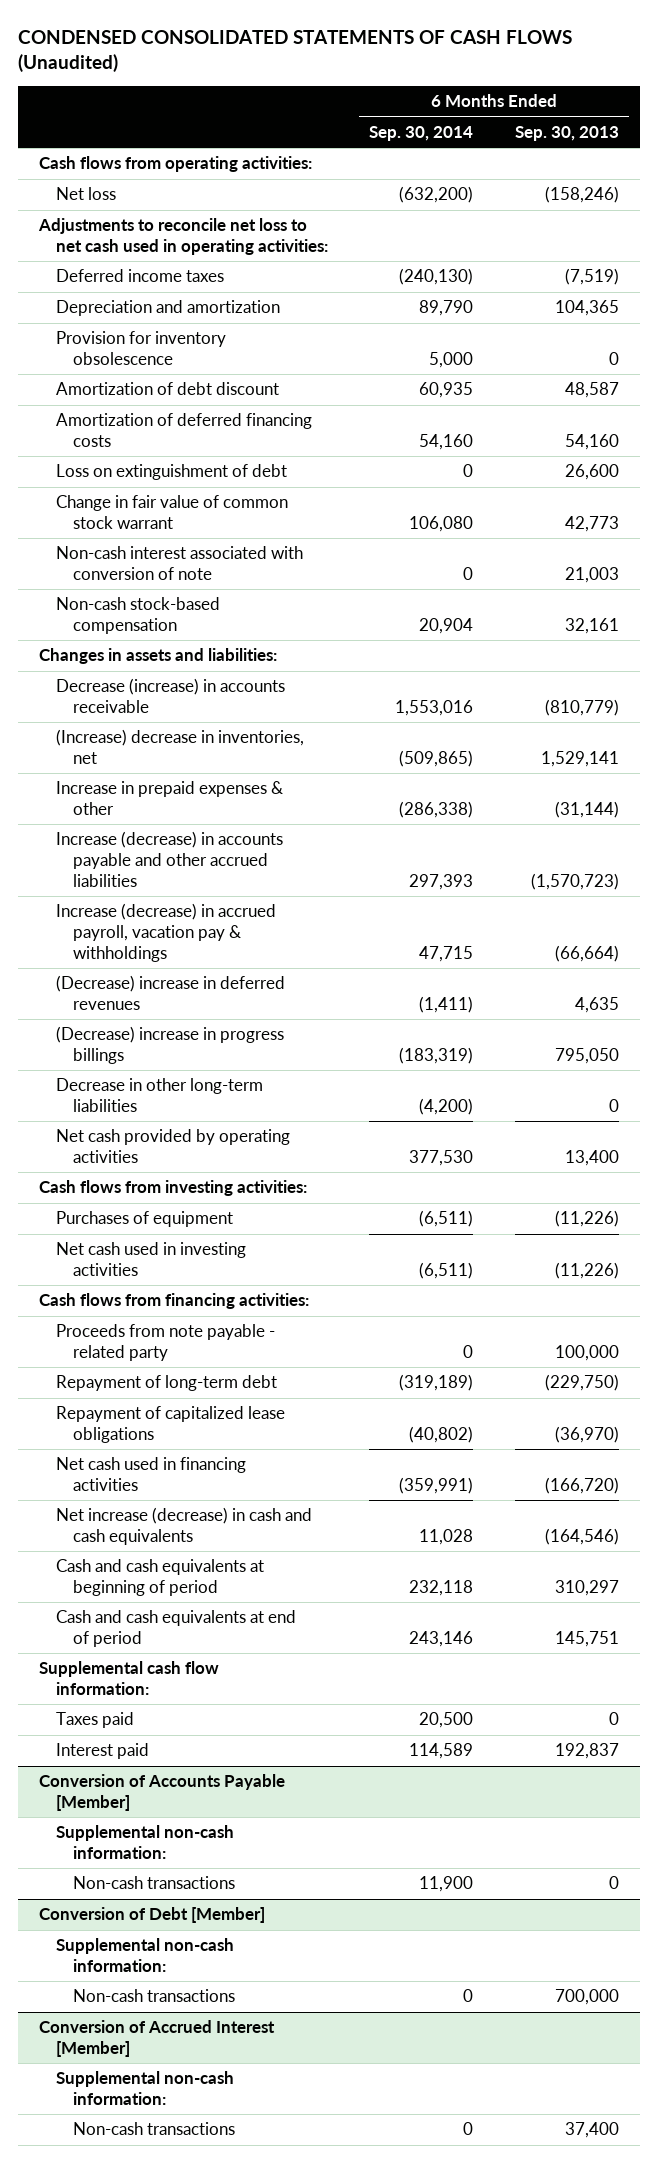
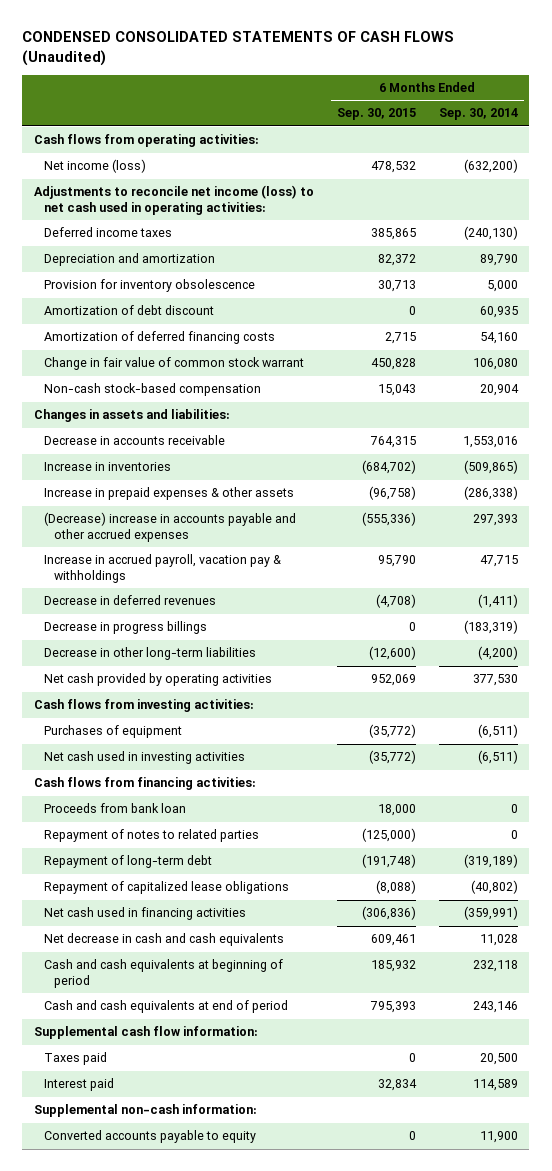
[514,126,619,142] Sep. 30, 2013 -> none
none -> [336,108,416,121] Sep. 30, 2015
[55,187,116,201] Net loss -> [44,159,147,174] Net income (loss)
[37,218,328,256] Adjustments to reconcile net loss to net cash used in operating activities: -> [33,185,314,216] Adjustments to reconcile net income (loss) to net cash used in operating activities:
[55,464,287,481] Loss on extinguishment of debt -> none
[55,546,303,581] Non-cash interest associated with conversion of note -> none
[55,678,285,714] Decrease (increase) in accounts receivable -> [44,435,226,446] Decrease in accounts receivable
[55,729,304,765] (Increase) decrease in inventories, net -> [44,462,172,472] Increase in inventories
[55,781,283,816] Increase in prepaid expenses & other -> [44,487,295,501] Increase in prepaid expenses & other assets
[55,831,283,887] Increase (decrease) in accounts payable and other accrued liabilities -> [44,512,297,543] (Decrease) increase in accounts payable and other accrued expenses
[55,903,276,962] Increase (decrease) in accrued payroll, vacation pay & withholdings -> [44,554,282,584] Increase in accrued payroll, vacation pay & withholdings
[55,975,285,1011] (Decrease) increase in deferred revenues -> [44,595,217,606] Decrease in deferred revenues
[55,1026,284,1065] (Decrease) increase in progress billings -> [44,621,208,635] Decrease in progress billings
[55,1324,275,1362] Proceeds from note payable - related party -> none
none -> [44,803,187,814] Proceeds from bank loan
none -> [44,829,260,843] Repayment of notes to related parties
[55,1507,312,1546] Net increase (decrease) in cash and cash equivalents -> [44,933,285,947] Net decrease in cash and cash equivalents
[38,1774,285,1812] Conversion of Accounts Payable [Member] -> none
[38,1907,265,1924] Conversion of Debt [Member] -> none
[55,1938,234,1973] Supplemental non-cash information: -> none
[72,1989,235,2003] Non-cash transactions -> none
[38,2020,275,2058] Conversion of Accrued Interest [Member] -> none
[55,2071,234,2106] Supplemental non-cash information: -> none
[72,2122,235,2136] Non-cash transactions -> none
[72,1876,235,1890] Non-cash transactions -> [44,1130,257,1144] Converted accounts payable to equity

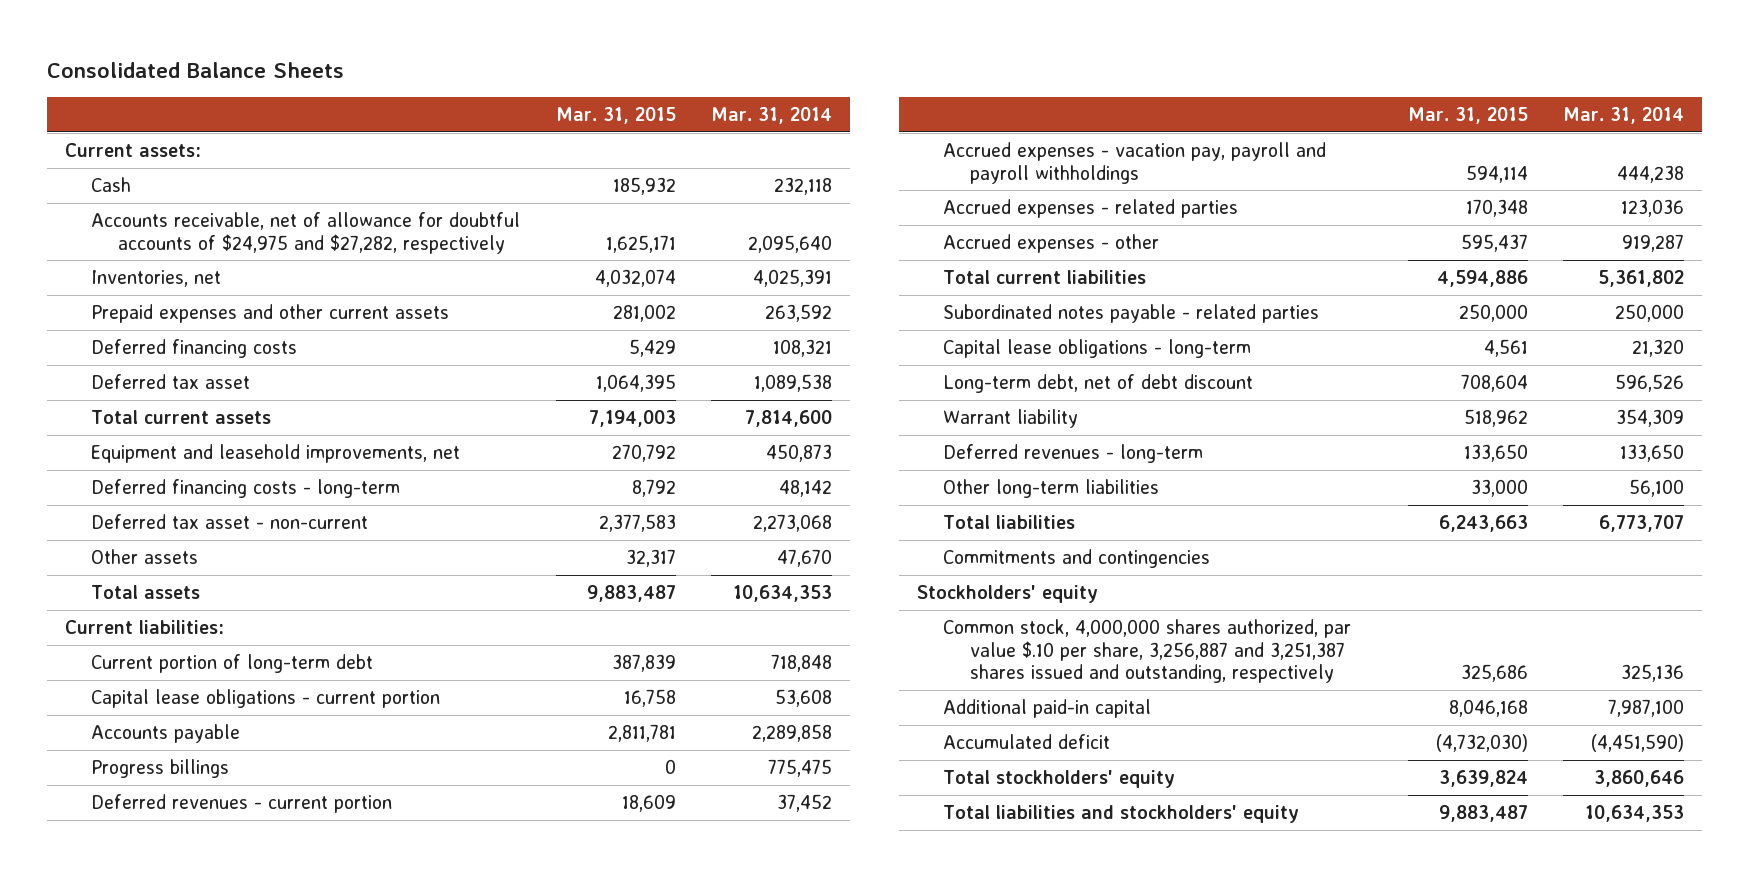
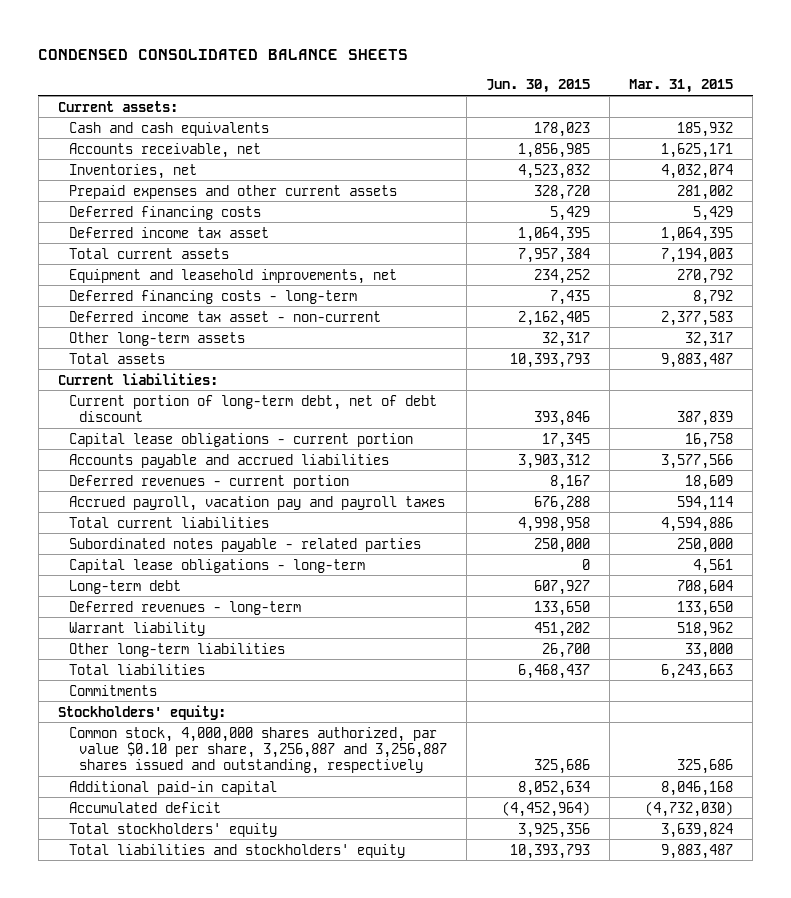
[47,61,345,78] Consolidated Balance Sheets -> [38,48,409,60] CONDENSED CONSOLIDATED BALANCE SHEETS
[711,107,833,125] Mar. 31, 2014 -> none
none -> [486,79,591,94] Jun. 30, 2015
[91,177,132,193] Cash -> [68,121,269,136] Cash and cash equivalents
[91,212,521,254] Accounts receivable, net of allowance for doubtful accounts of $24,975 and $27,282, respectively -> [68,142,261,158] Accounts receivable, net
[91,374,251,390] Deferred tax asset -> [68,226,269,238] Deferred income tax asset
[91,514,369,530] Deferred tax asset - non-current -> [68,310,381,322] Deferred income tax asset - non-current
[91,549,199,565] Other assets -> [68,331,245,346] Other long-term assets
[91,654,374,674] Current portion of long-term debt -> [68,394,437,423] Current portion of long-term debt, net of debt discount
[91,724,241,744] Accounts payable -> none
[91,759,230,779] Progress billings -> none
none -> [68,453,389,468] Accounts payable and accrued liabilities
[943,199,1239,219] Accrued expenses - related parties -> none
[943,234,1160,254] Accrued expenses - other -> none
[943,142,1327,184] Accrued expenses - vacation pay, payroll and payroll withholdings -> [68,495,445,511] Accrued payroll, vacation pay and payroll taxes
[943,374,1254,394] Long-term debt, net of debt discount -> [68,579,181,594] Long-term debt
[943,409,1079,429] Warrant liability -> [68,621,205,636] Warrant liability
[943,549,1211,569] Commitments and contingencies -> [68,684,157,696] Commitments
[916,585,1098,604] Stockholders' equity -> [57,704,226,720] Stockholders' equity:
[943,619,1352,684] Common stock, 4,000,000 shares authorized, par value $.10 per share, 3,256,887 and 3,251,387 shares issued and outstanding, respectively -> [68,726,448,775] Common stock, 4,000,000 shares authorized, par value $0.10 per share, 3,256,887 and 3,256,887 shares issued and outstanding, respectively

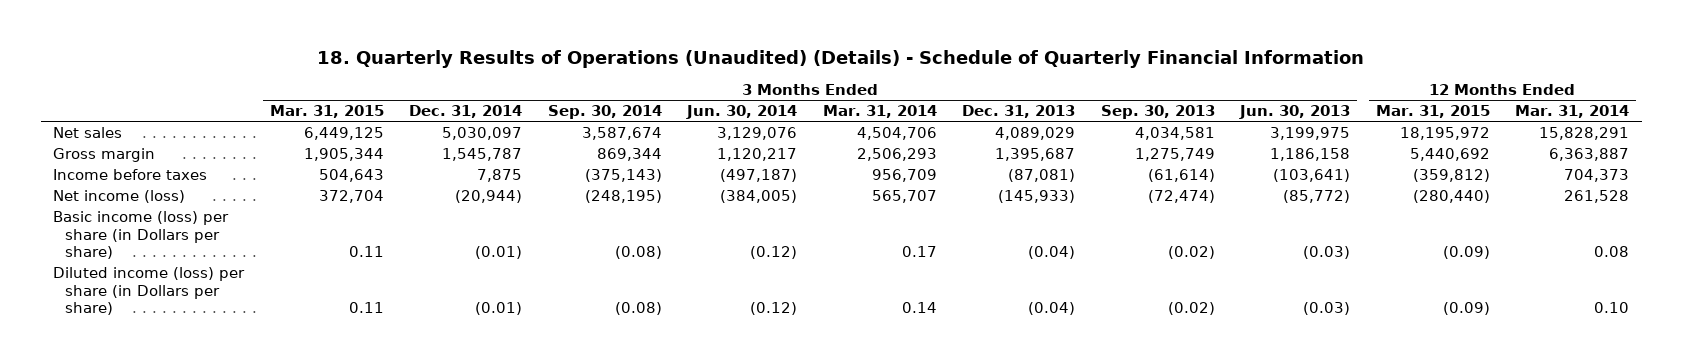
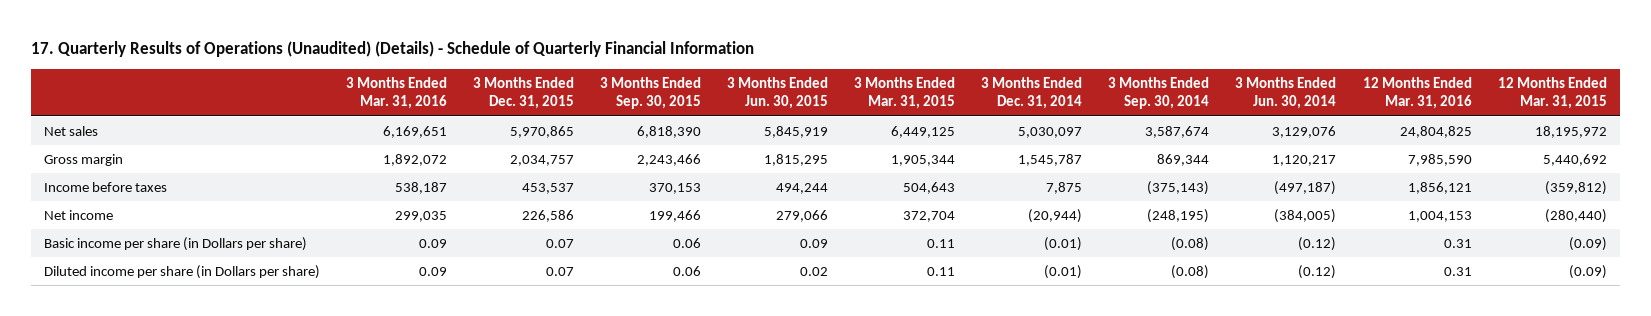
[317,49,1365,68] 18. Quarterly Results of Operations (Unaudited) (Details) - Schedule of Quarterly Financial Information -> [30,41,754,58] 17. Quarterly Results of Operations (Unaudited) (Details) - Schedule of Quarterly Financial Information
[822,105,937,119] Mar. 31, 2014 -> none
[962,105,1076,119] Dec. 31, 2013 -> none
[1100,105,1215,120] Sep. 30, 2013 -> none
[1239,105,1351,120] Jun. 30, 2013 -> none
[1515,105,1630,119] Mar. 31, 2014 -> none
none -> [346,77,448,110] 3 Months Ended Mar. 31, 2016
none -> [473,77,575,110] 3 Months Ended Dec. 31, 2015
none -> [600,77,702,110] 3 Months Ended Sep. 30, 2015
none -> [727,77,829,110] 3 Months Ended Jun. 30, 2015
none -> [1362,77,1472,110] 12 Months Ended Mar. 31, 2016
[53,190,186,204] Net income (loss) -> [44,210,114,221] Net income
[53,211,230,260] Basic income (loss) per share (in Dollars per share) -> [44,237,308,252] Basic income per share (in Dollars per share)
[53,267,246,316] Diluted income (loss) per share (in Dollars per share) -> [44,265,321,280] Diluted income per share (in Dollars per share)

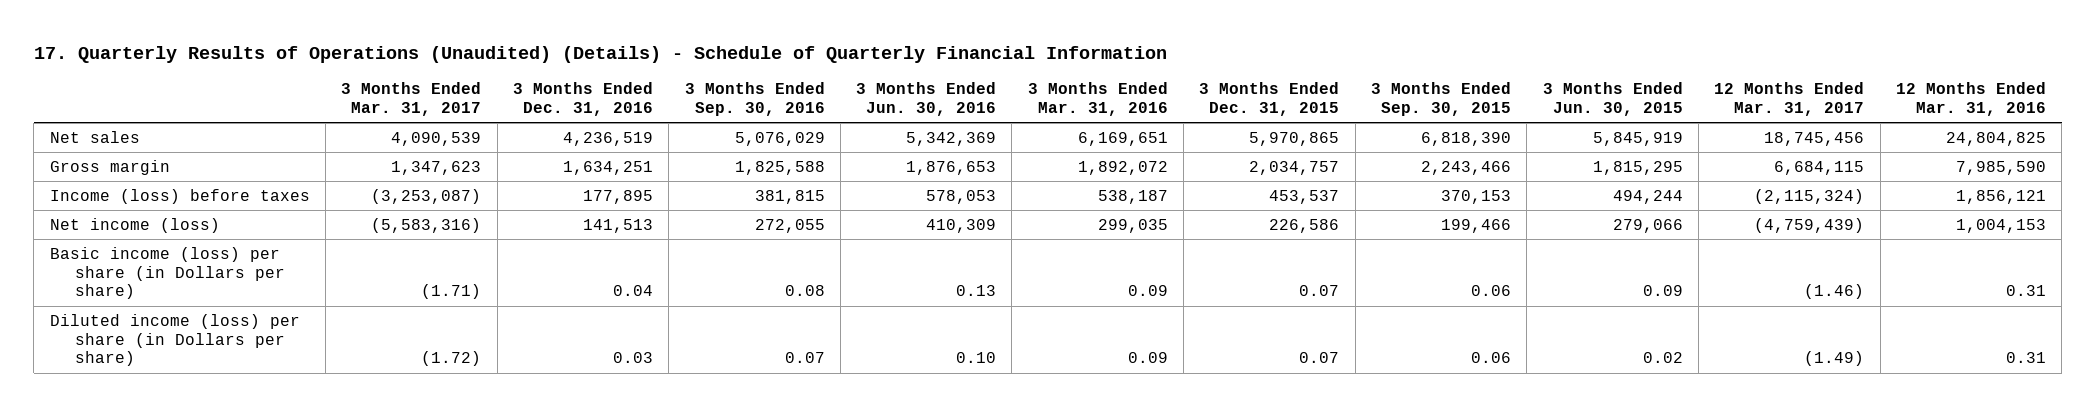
[854,77,956,110] 3 Months Ended Mar. 31, 2015 -> none
[981,77,1083,110] 3 Months Ended Dec. 31, 2014 -> none
[1108,77,1210,110] 3 Months Ended Sep. 30, 2014 -> none
[1235,77,1337,110] 3 Months Ended Jun. 30, 2014 -> none
[1497,77,1607,110] 12 Months Ended Mar. 31, 2015 -> none
none -> [341,82,482,117] 3 Months Ended Mar. 31, 2017
none -> [512,82,653,117] 3 Months Ended Dec. 31, 2016
none -> [684,82,825,117] 3 Months Ended Sep. 30, 2016
none -> [856,82,997,117] 3 Months Ended Jun. 30, 2016
none -> [1714,82,1865,117] 12 Months Ended Mar. 31, 2017
[44,182,168,193] Income before taxes -> [49,188,310,204] Income (loss) before taxes
[44,210,114,221] Net income -> [49,217,220,233] Net income (loss)
[44,237,308,252] Basic income per share (in Dollars per share) -> [49,246,285,300] Basic income (loss) per share (in Dollars per share)
[44,265,321,280] Diluted income per share (in Dollars per share) -> [49,313,300,367] Diluted income (loss) per share (in Dollars per share)

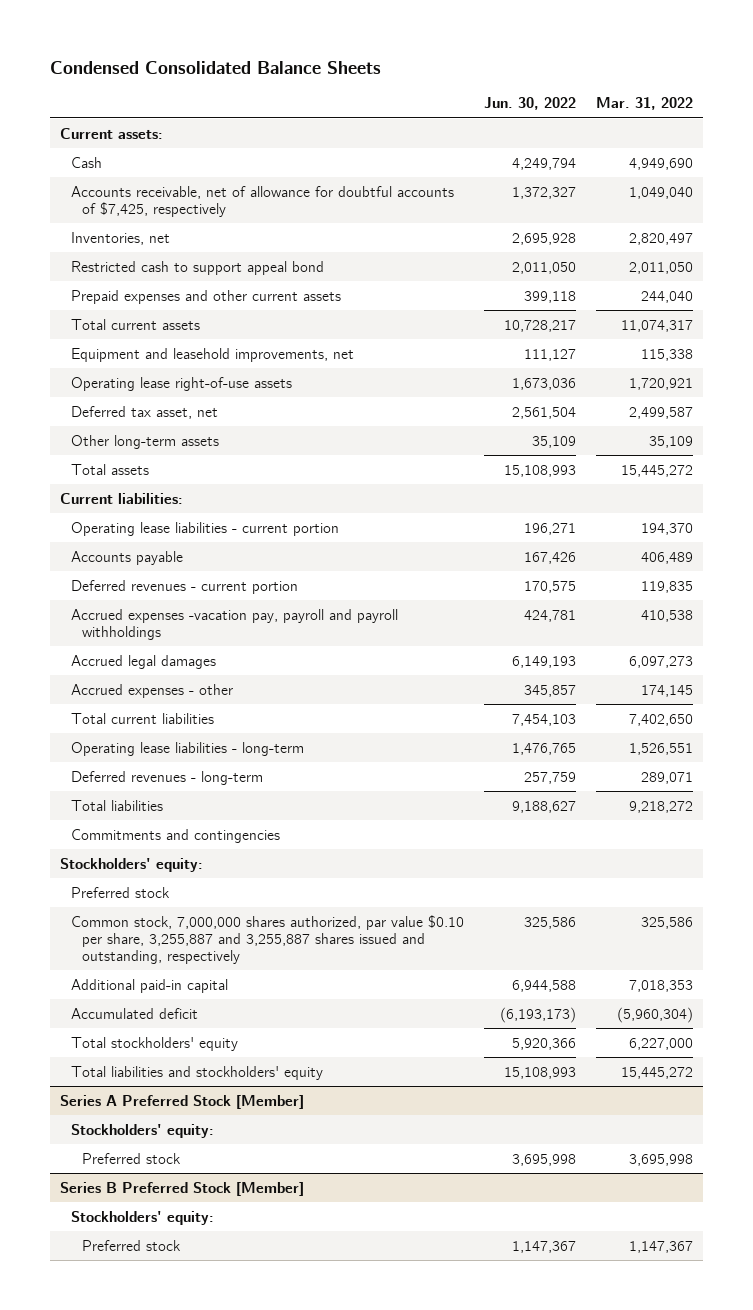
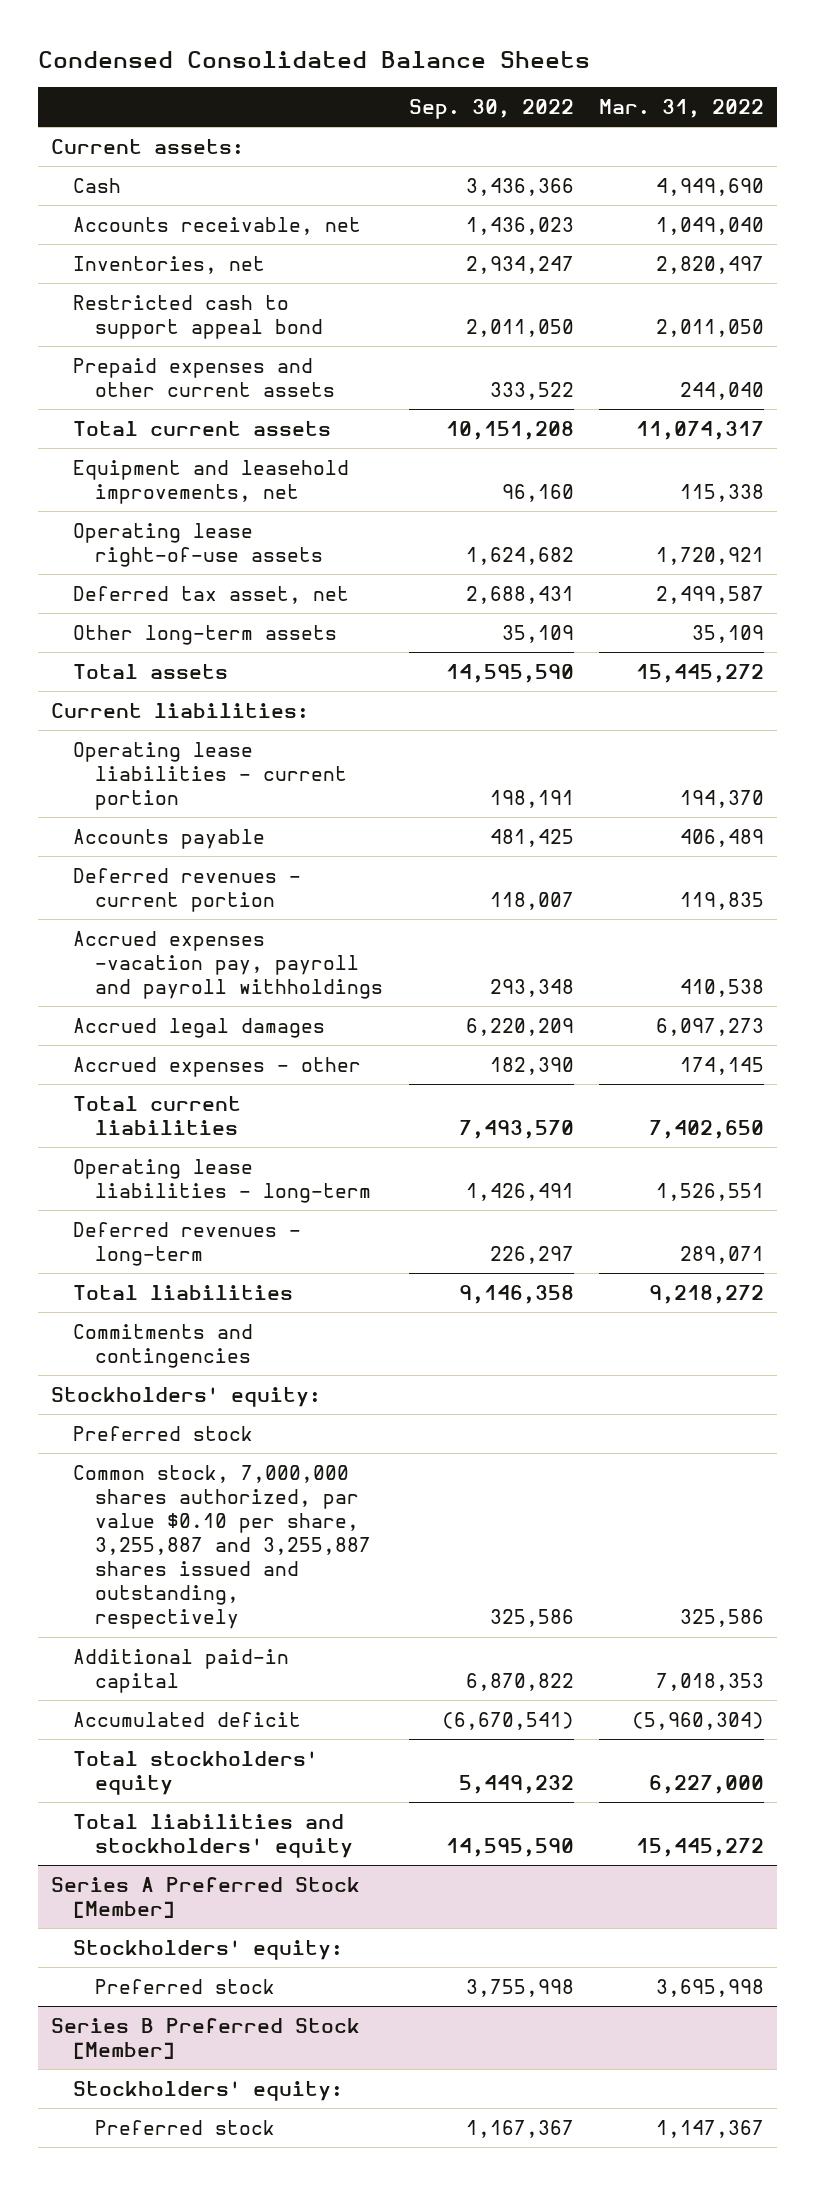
[484,97,577,111] Jun. 30, 2022 -> none
none -> [408,99,574,120] Sep. 30, 2022
[71,185,455,217] Accounts receivable, net of allowance for doubtful accounts of $7,425, respectively -> [72,216,361,235] Accounts receivable, net

